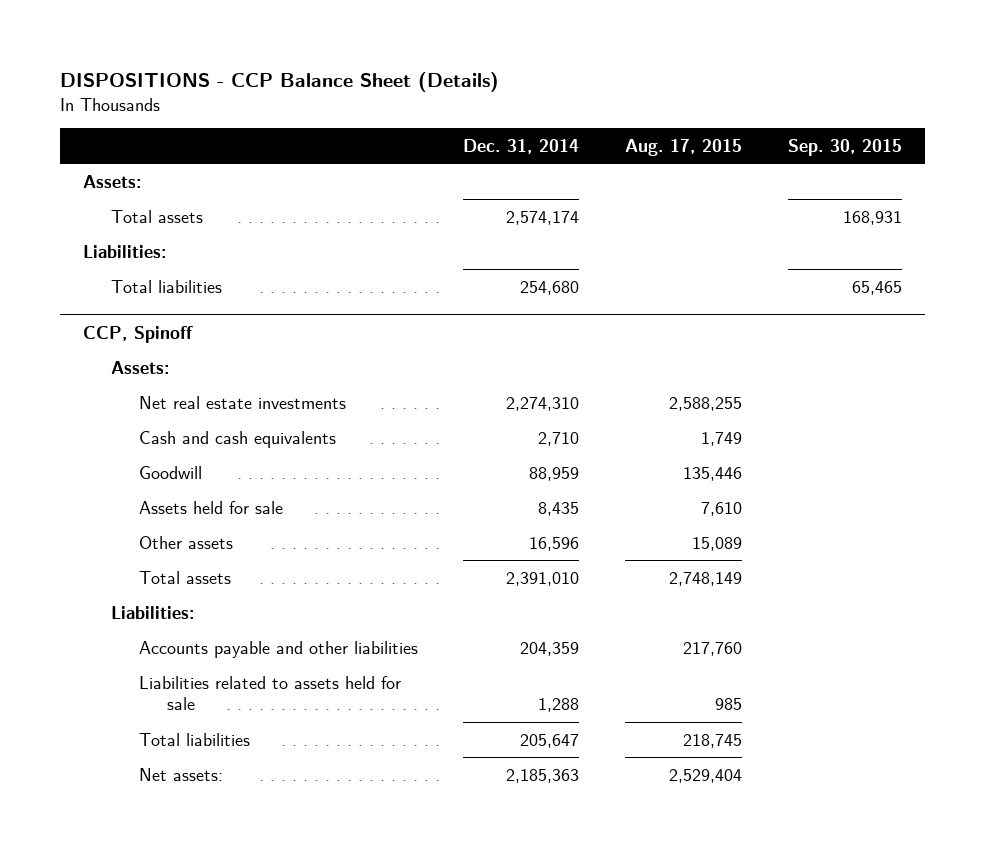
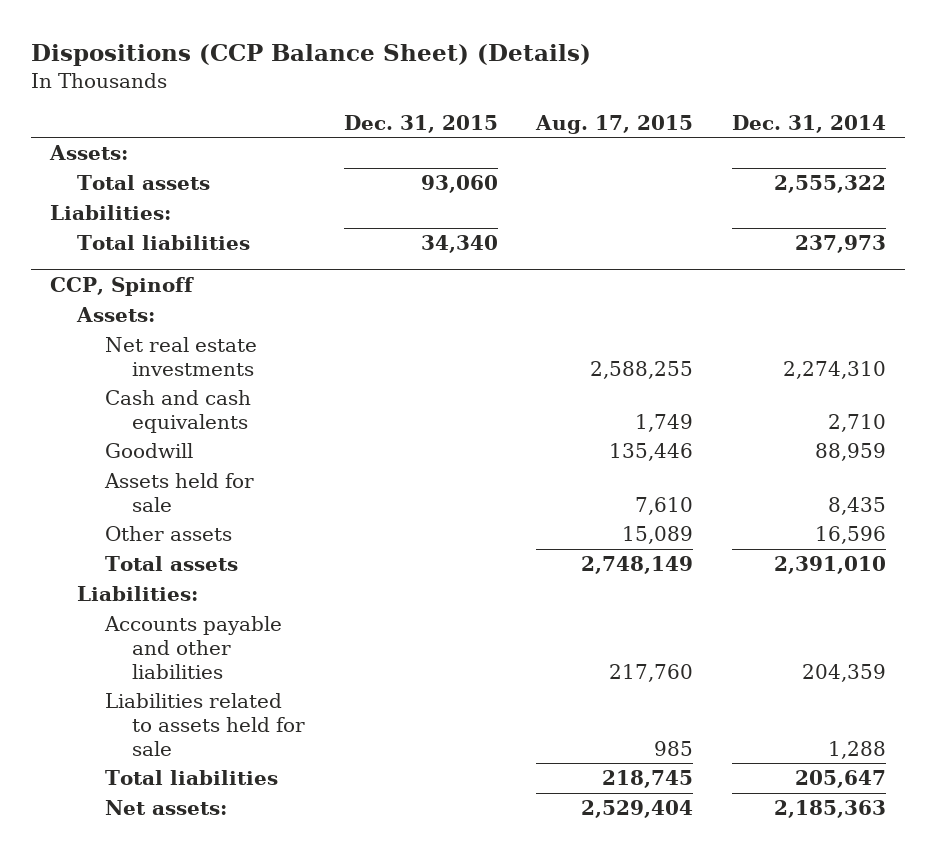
[59,71,499,92] DISPOSITIONS - CCP Balance Sheet (Details) -> [30,44,591,67] Dispositions (CCP Balance Sheet) (Details)
[787,138,902,156] Sep. 30, 2015 -> none
none -> [343,114,498,133] Dec. 31, 2015
[506,210,580,225] 2,574,174 -> [773,174,886,193] 2,555,322
[520,280,580,295] 254,680 -> [794,234,886,253] 237,973

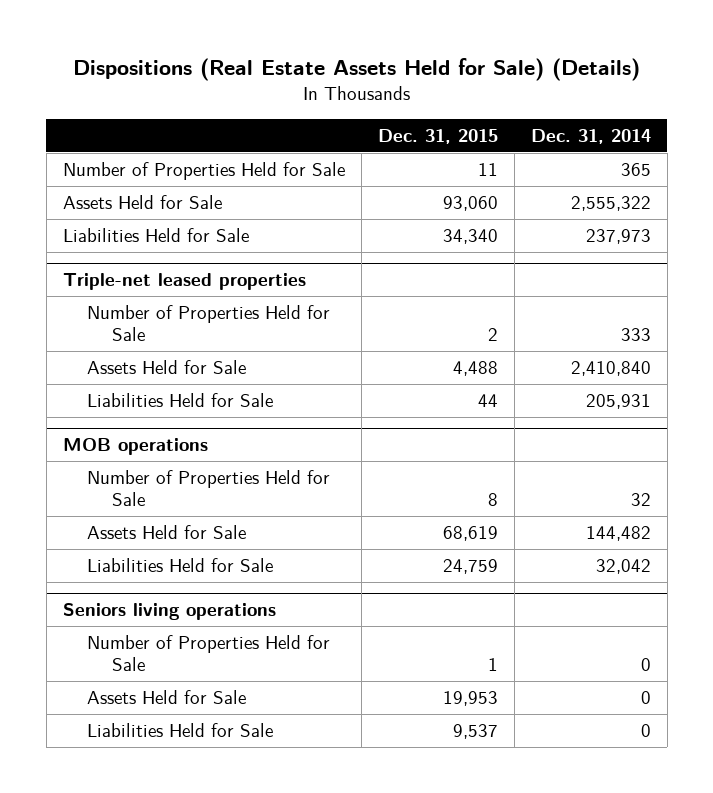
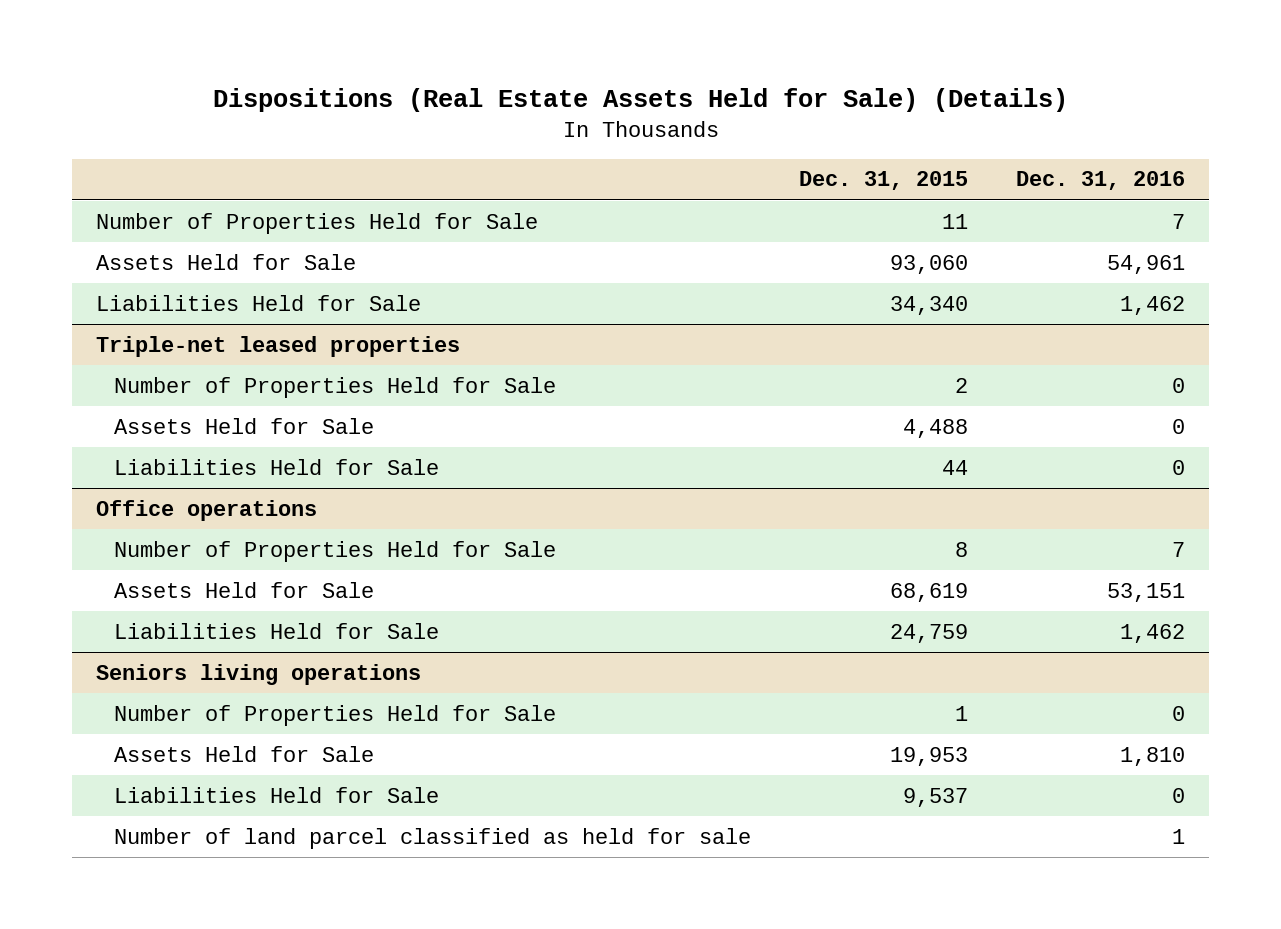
[530,128,651,144] Dec. 31, 2014 -> none
none -> [1016,171,1186,191] Dec. 31, 2016
[62,438,208,456] MOB operations -> [96,499,318,521] Office operations
none -> [114,827,752,849] Number of land parcel classified as held for sale

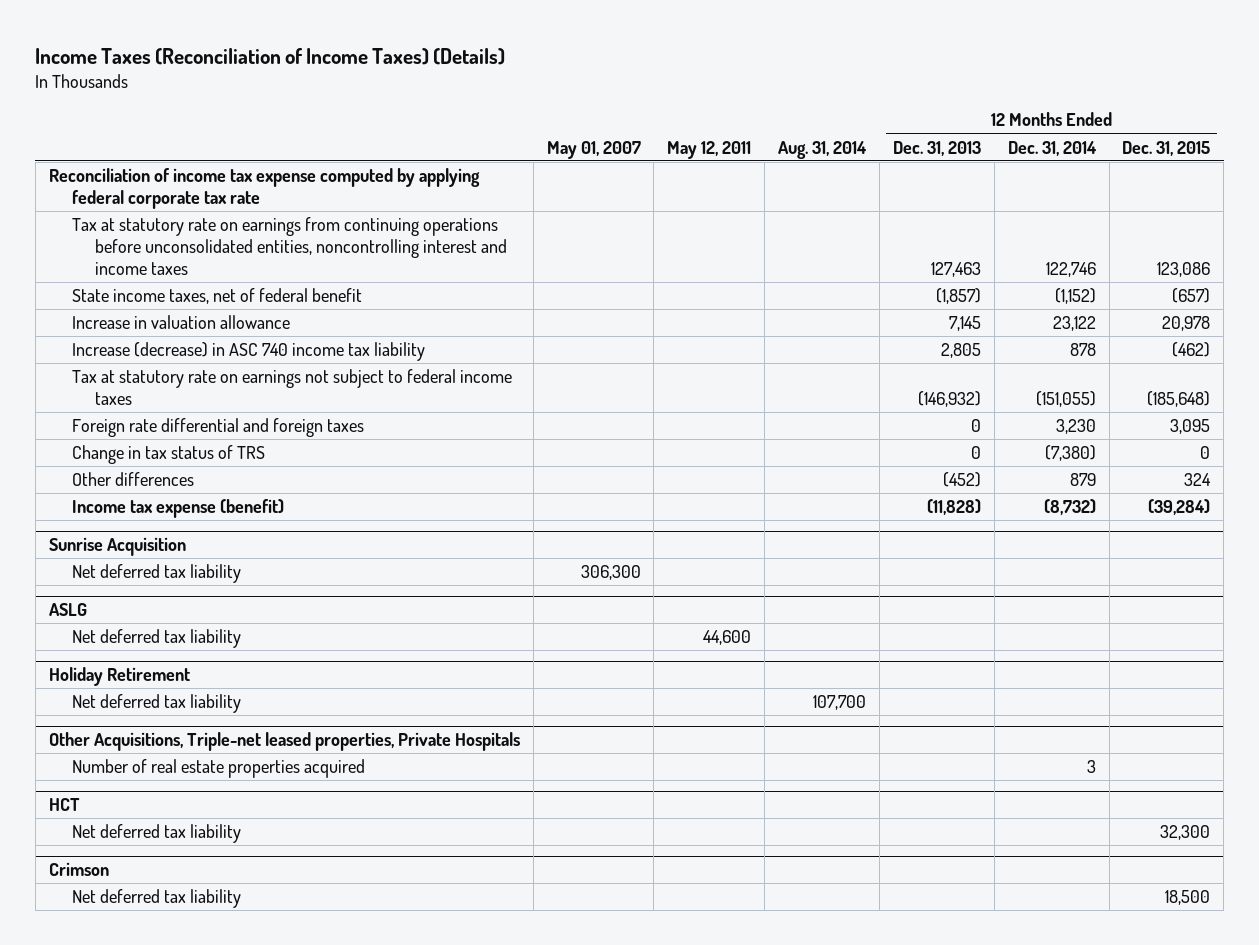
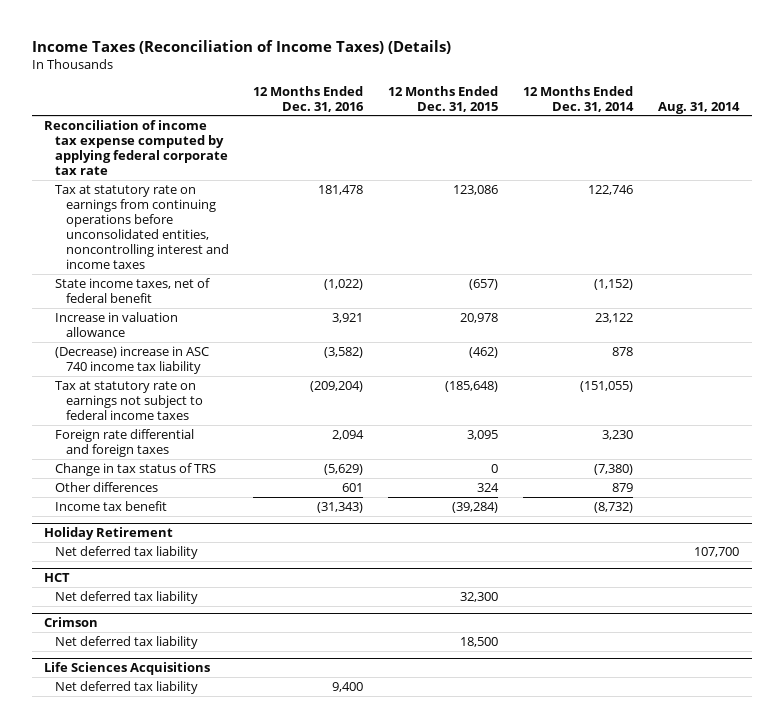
[546,140,641,159] May 01, 2007 -> none
[667,140,752,159] May 12, 2011 -> none
[892,140,981,156] Dec. 31, 2013 -> none
none -> [253,85,365,112] 12 Months Ended Dec. 31, 2016
[71,342,425,362] Increase (decrease) in ASC 740 income tax liability -> [54,345,209,374] (Decrease) increase in ASC 740 income tax liability
[48,537,186,557] Sunrise Acquisition -> none
[71,564,241,584] Net deferred tax liability -> none
[48,603,87,617] ASLG -> none
[71,629,241,649] Net deferred tax liability -> none
[71,499,284,519] Income tax expense (benefit) -> [54,500,167,511] Income tax benefit
[48,732,520,752] Other Acquisitions, Triple-net leased properties, Private Hospitals -> none
[71,759,365,779] Number of real estate properties acquired -> none
none -> [44,662,211,676] Life Sciences Acquisitions
none -> [54,680,198,694] Net deferred tax liability

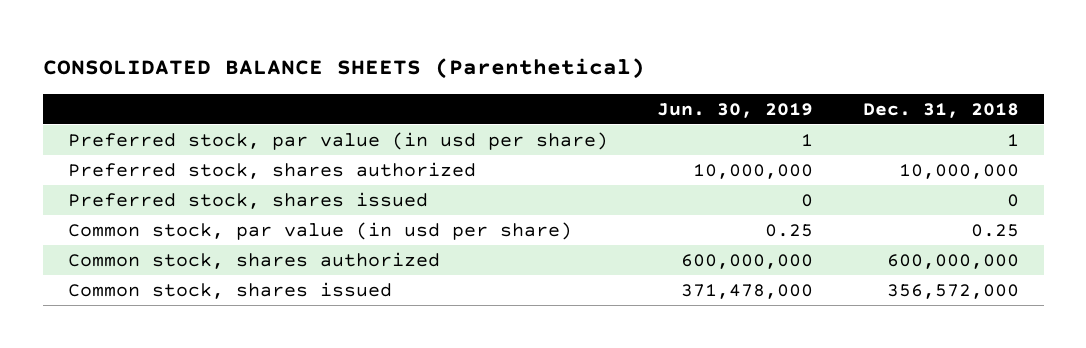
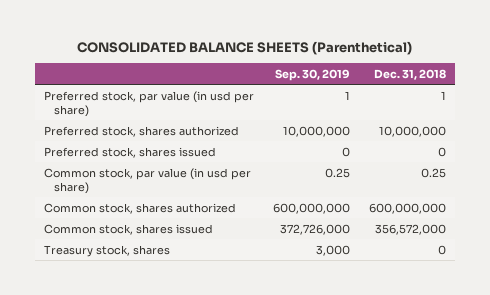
[657,102,814,118] Jun. 30, 2019 -> none
none -> [274,68,350,81] Sep. 30, 2019
none -> [43,244,170,257] Treasury stock, shares

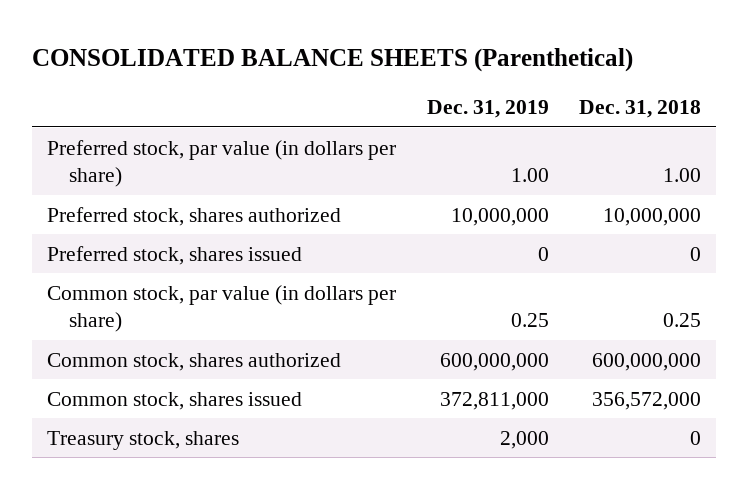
[274,68,350,81] Sep. 30, 2019 -> none
none -> [426,100,549,119] Dec. 31, 2019
[43,90,254,117] Preferred stock, par value (in usd per share) -> [47,139,397,187] Preferred stock, par value (in dollars per share)
[440,90,446,100] 1 -> [663,167,702,182] 1.00
[43,167,251,194] Common stock, par value (in usd per share) -> [47,284,397,332] Common stock, par value (in dollars per share)

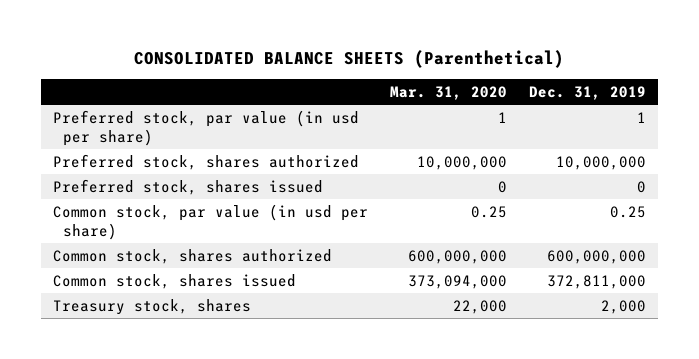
[579,100,702,119] Dec. 31, 2018 -> none
none -> [389,86,507,101] Mar. 31, 2020
[47,139,397,187] Preferred stock, par value (in dollars per share) -> [52,109,359,146] Preferred stock, par value (in usd per share)
[510,167,549,182] 1.00 -> [637,111,647,123] 1
[47,284,397,332] Common stock, par value (in dollars per share) -> [52,203,368,240] Common stock, par value (in usd per share)

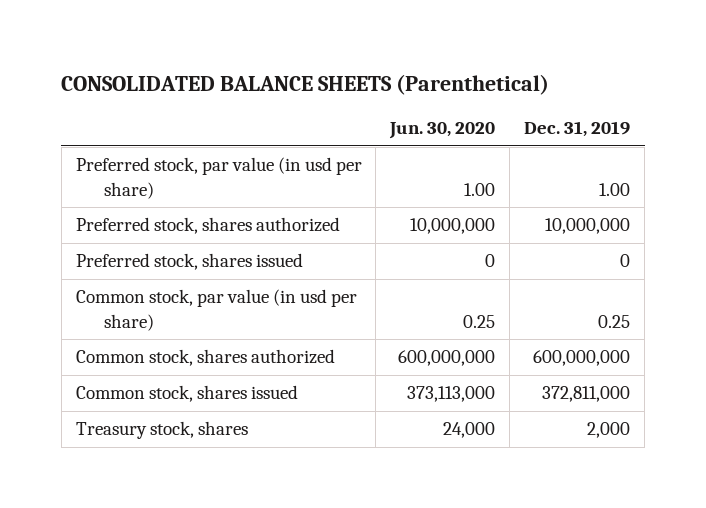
[389,86,507,101] Mar. 31, 2020 -> none
none -> [389,122,496,140] Jun. 30, 2020
[637,111,647,123] 1 -> [599,182,631,196] 1.00

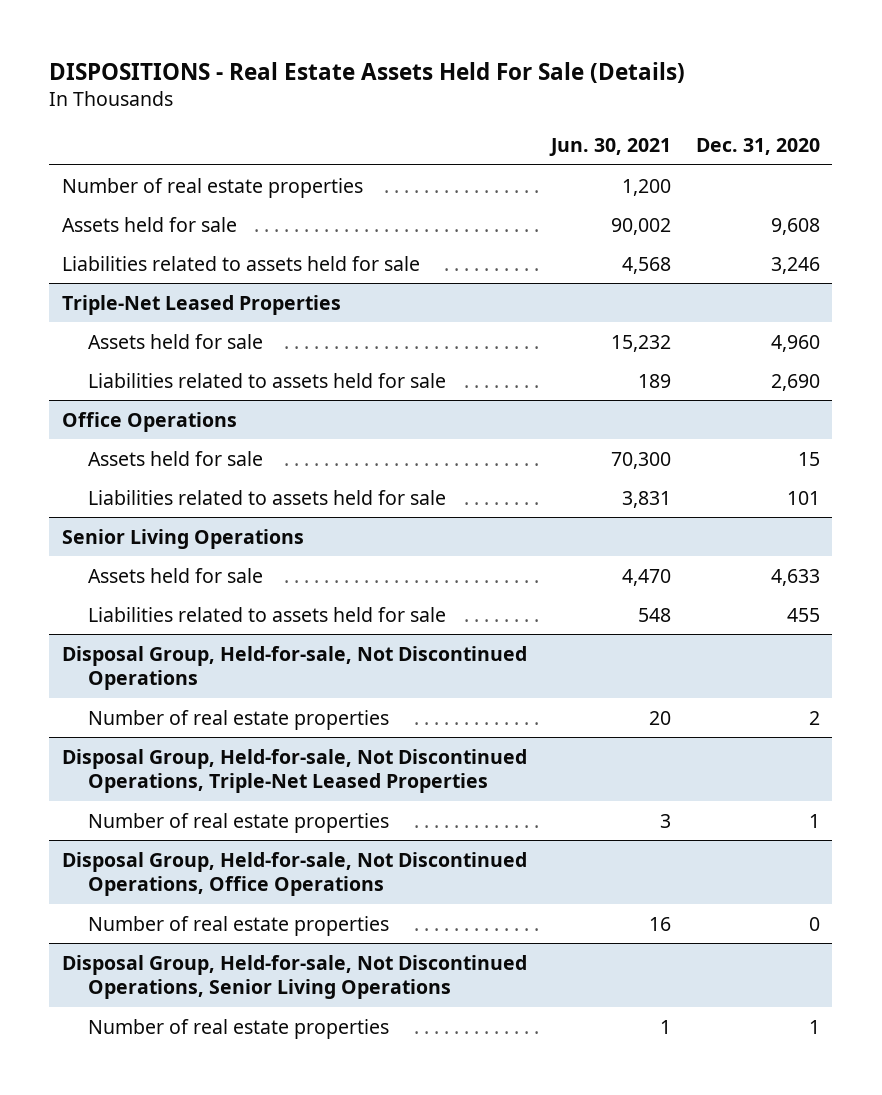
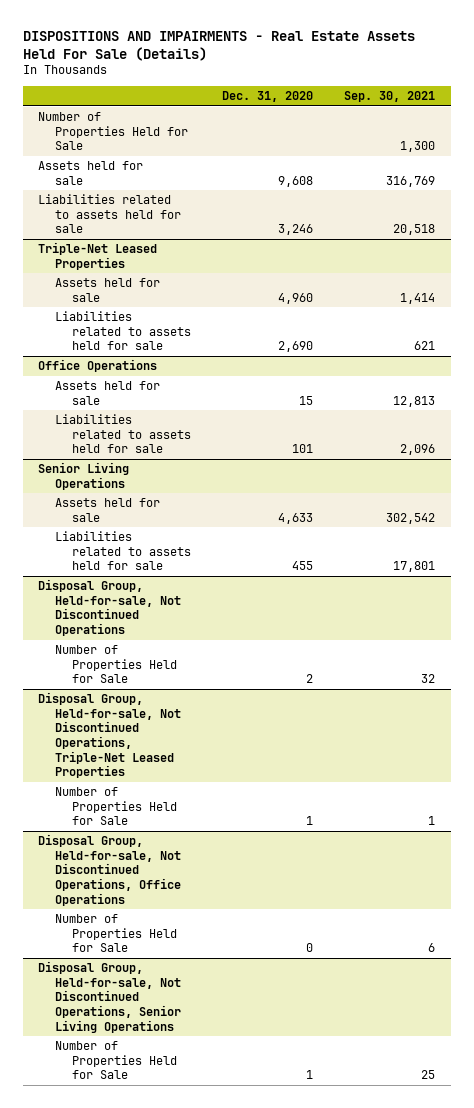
[49,61,686,83] DISPOSITIONS - Real Estate Assets Held For Sale (Details) -> [22,30,415,61] DISPOSITIONS AND IMPAIRMENTS - Real Estate Assets Held For Sale (Details)
[549,138,672,157] Jun. 30, 2021 -> none
none -> [344,91,436,103] Sep. 30, 2021
[61,177,363,198] Number of real estate properties -> [38,112,189,151] Number of Properties Held for Sale
[88,709,390,730] Number of real estate properties -> [55,645,178,684] Number of Properties Held for Sale
[88,812,390,833] Number of real estate properties -> [55,787,178,826] Number of Properties Held for Sale
[88,915,390,936] Number of real estate properties -> [55,914,178,953] Number of Properties Held for Sale
[88,1018,390,1039] Number of real estate properties -> [55,1041,178,1080] Number of Properties Held for Sale

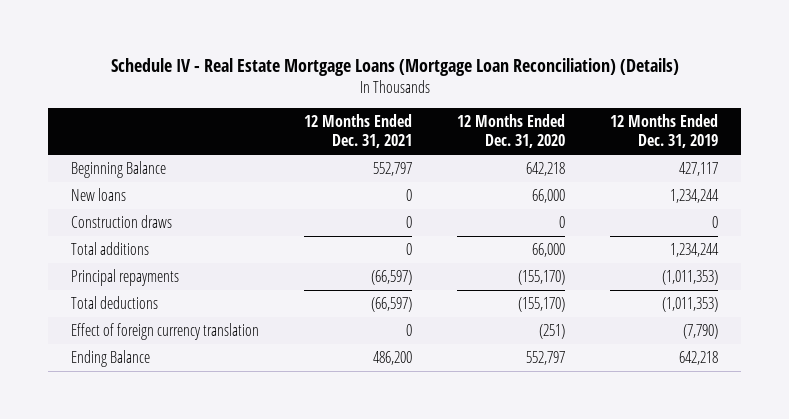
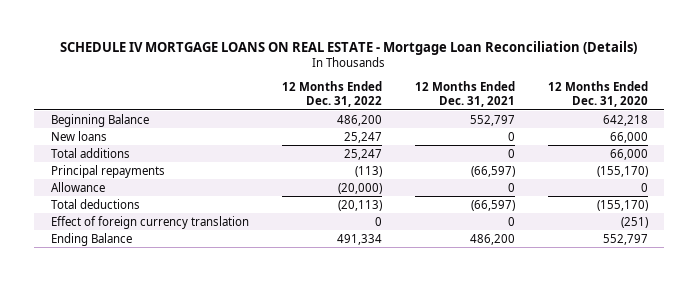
[110,58,679,77] Schedule IV - Real Estate Mortgage Loans (Mortgage Loan Reconciliation) (Details) -> [60,40,638,55] SCHEDULE IV MORTGAGE LOANS ON REAL ESTATE - Mortgage Loan Reconciliation (Details)
[610,114,719,149] 12 Months Ended Dec. 31, 2019 -> none
none -> [281,81,382,107] 12 Months Ended Dec. 31, 2022
[70,214,172,228] Construction draws -> none
none -> [50,181,105,192] Allowance

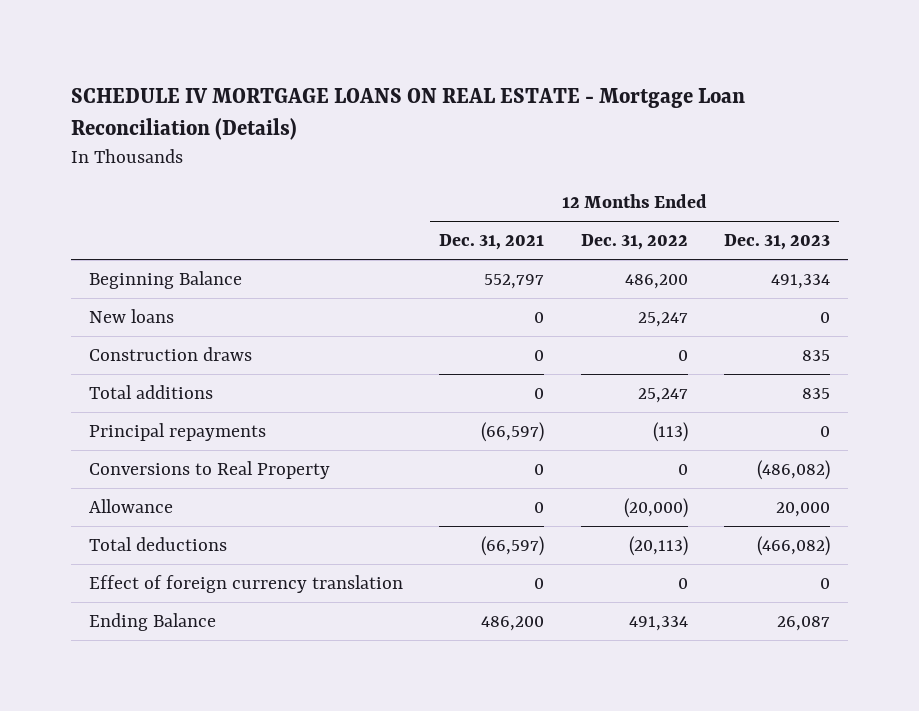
[547,81,648,107] 12 Months Ended Dec. 31, 2020 -> none
none -> [723,234,830,251] Dec. 31, 2023
none -> [89,346,253,361] Construction draws
none -> [89,460,331,479] Conversions to Real Property

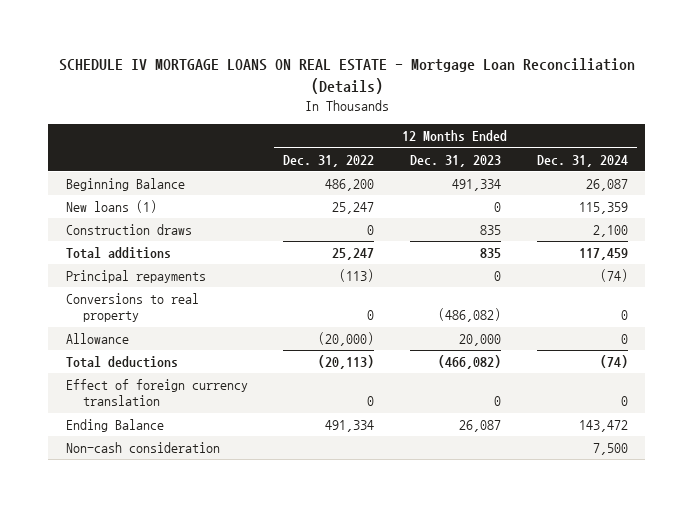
[439,234,545,251] Dec. 31, 2021 -> none
none -> [536,154,628,167] Dec. 31, 2024
[89,308,175,323] New loans -> [65,200,157,214] New loans (1)
[89,460,331,479] Conversions to Real Property -> [65,293,199,323] Conversions to real property
none -> [65,442,220,454] Non-cash consideration

